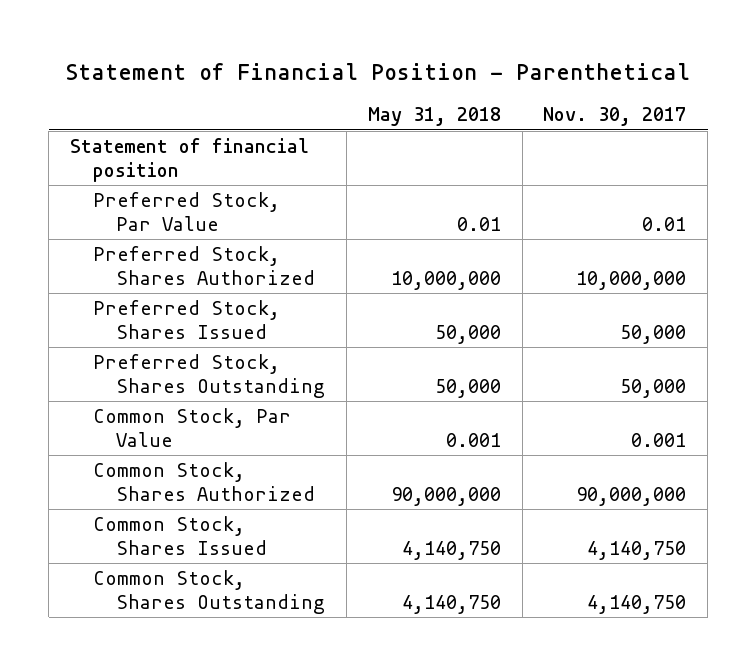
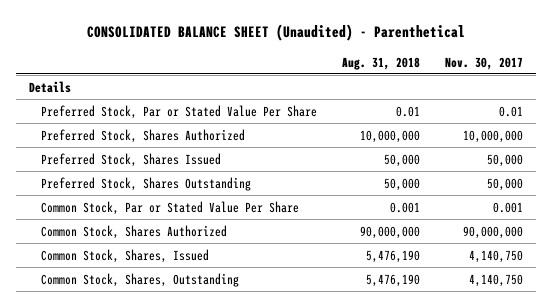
[65,62,691,80] Statement of Financial Position - Parenthetical -> [86,23,465,41] CONSOLIDATED BALANCE SHEET (Unaudited) - Parenthetical
[367,107,501,127] May 31, 2018 -> none
none -> [341,56,420,70] Aug. 31, 2018
[69,137,309,182] Statement of financial position -> none
none -> [28,80,71,93] Details
[93,191,281,231] Preferred Stock, Par Value -> [40,104,317,119] Preferred Stock, Par or Stated Value Per Share
[93,407,292,447] Common Stock, Par Value -> [40,200,299,215] Common Stock, Par or Stated Value Per Share
[93,515,268,555] Common Stock, Shares Issued -> [40,248,209,263] Common Stock, Shares, Issued
[93,569,326,614] Common Stock, Shares Outstanding -> [40,272,239,287] Common Stock, Shares, Outstanding

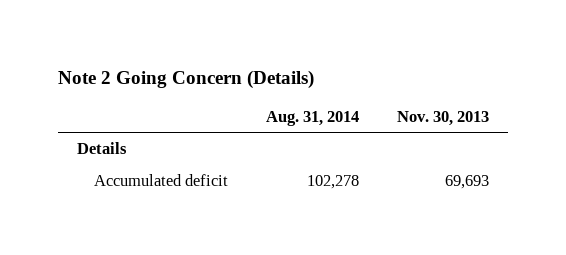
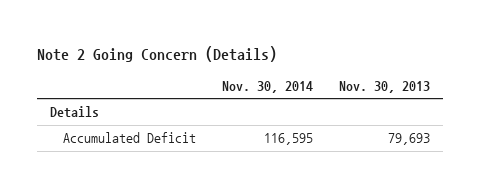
[266,110,360,126] Aug. 31, 2014 -> none
none -> [222,80,314,93] Nov. 30, 2014
[94,174,229,187] Accumulated deficit -> [63,132,197,144] Accumulated Deficit
[445,175,490,190] 69,693 -> [388,133,431,146] 79,693

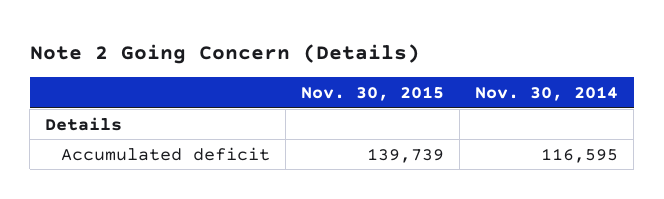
[339,80,431,93] Nov. 30, 2013 -> none
none -> [301,85,445,101] Nov. 30, 2015
[63,132,197,144] Accumulated Deficit -> [60,146,270,161] Accumulated deficit

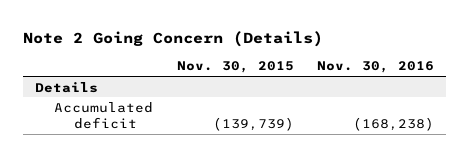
[475,85,619,101] Nov. 30, 2014 -> none
none -> [317,61,435,74] Nov. 30, 2016
[367,147,445,163] 139,739 -> [212,117,294,132] (139,739)

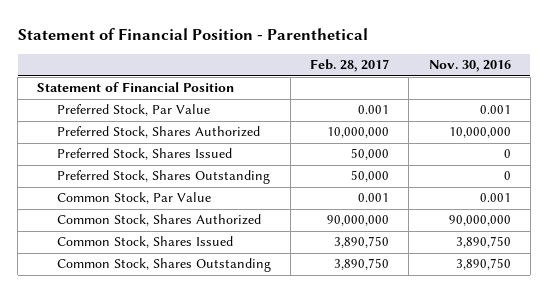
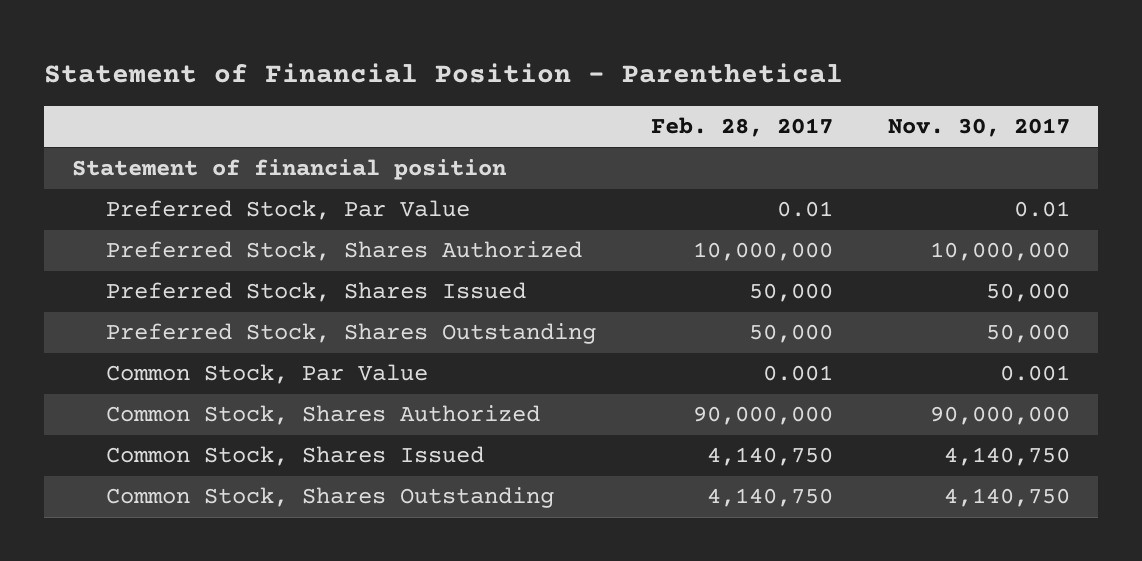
[428,60,511,73] Nov. 30, 2016 -> none
none -> [888,118,1071,138] Nov. 30, 2017
[37,82,235,93] Statement of Financial Position -> [71,159,507,181] Statement of financial position
[358,105,390,115] 0.001 -> [777,201,834,218] 0.01
[334,236,390,249] 3,890,750 -> [707,447,834,467] 4,140,750
[334,258,390,271] 3,890,750 -> [707,488,834,508] 4,140,750

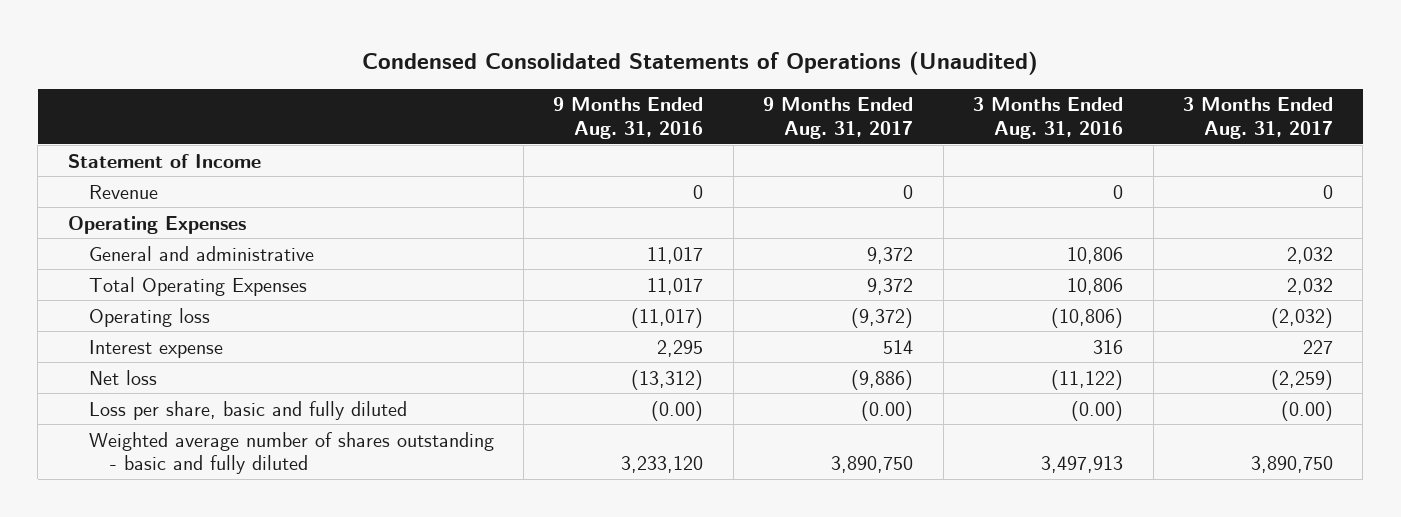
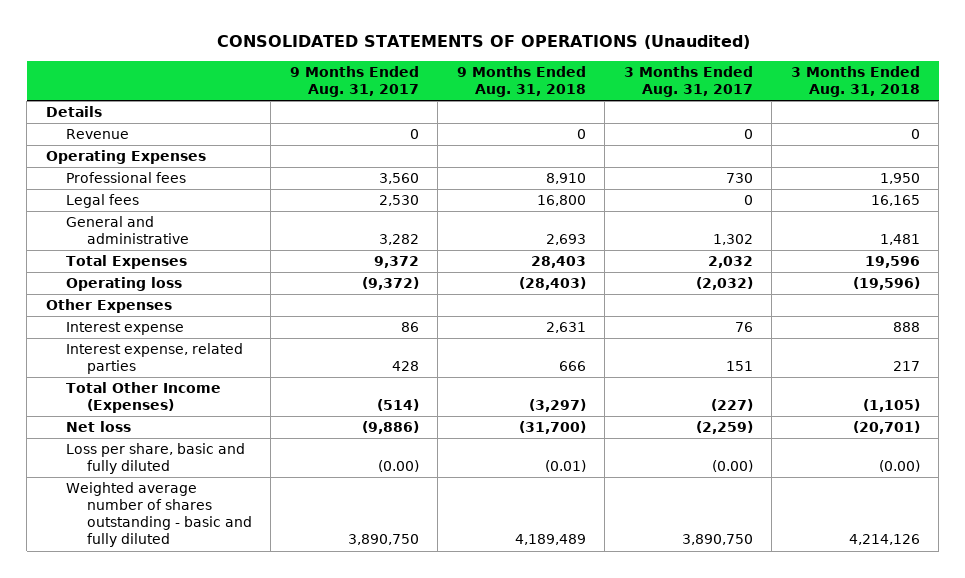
[362,50,1039,75] Condensed Consolidated Statements of Operations (Unaudited) -> [216,35,750,50] CONSOLIDATED STATEMENTS OF OPERATIONS (Unaudited)
[553,97,704,139] 9 Months Ended Aug. 31, 2016 -> none
[973,97,1124,139] 3 Months Ended Aug. 31, 2016 -> none
none -> [456,65,586,97] 9 Months Ended Aug. 31, 2018
none -> [790,65,920,97] 3 Months Ended Aug. 31, 2018
[67,153,261,168] Statement of Income -> none
none -> [45,106,102,118] Details
none -> [66,172,187,184] Professional fees
none -> [66,194,140,209] Legal fees
[867,246,914,264] 9,372 -> [378,234,419,246] 3,282
[1286,246,1333,264] 2,032 -> [712,234,753,246] 1,302
[88,276,307,296] Total Operating Expenses -> [66,255,188,270] Total Expenses
none -> [45,299,172,314] Other Expenses
[883,339,914,354] 514 -> [400,322,419,333] 86
[1302,339,1333,354] 227 -> [734,322,753,333] 76
none -> [66,343,244,375] Interest expense, related parties
none -> [66,382,222,414] Total Other Income (Expenses)

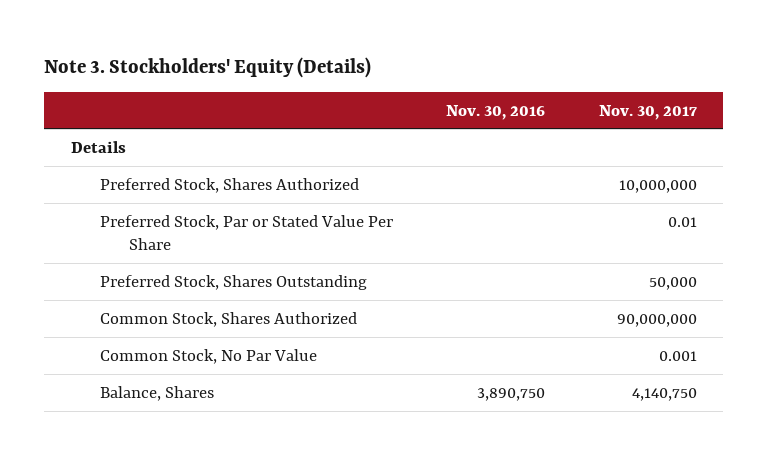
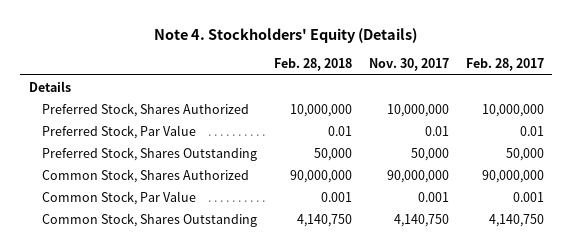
[43,57,371,79] Note 3. Stockholders' Equity (Details) -> [154,27,418,43] Note 4. Stockholders' Equity (Details)
[446,104,546,120] Nov. 30, 2016 -> none
none -> [273,58,352,72] Feb. 28, 2018
none -> [465,58,544,72] Feb. 28, 2017
[99,214,393,251] Preferred Stock, Par or Stated Value Per Share -> [41,124,196,139] Preferred Stock, Par Value
[99,348,317,364] Common Stock, No Par Value -> [41,190,196,205] Common Stock, Par Value
[99,385,214,401] Balance, Shares -> [41,212,257,227] Common Stock, Shares Outstanding

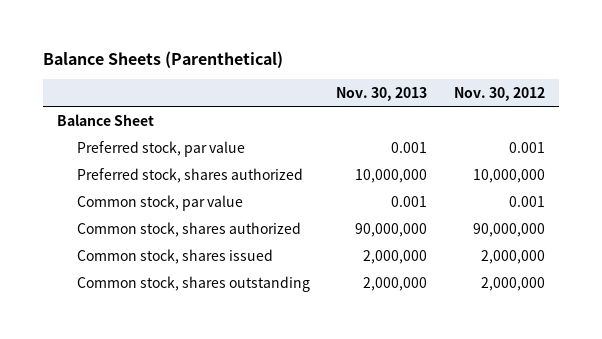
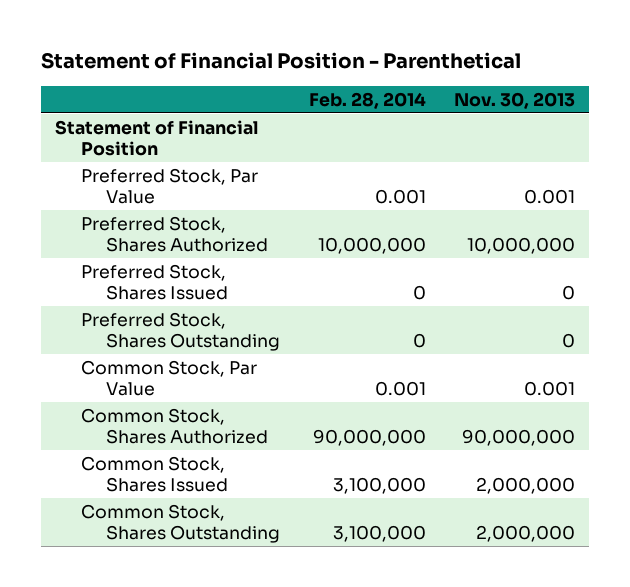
[43,50,284,68] Balance Sheets (Parenthetical) -> [41,52,522,70] Statement of Financial Position - Parenthetical
[454,86,546,101] Nov. 30, 2012 -> none
none -> [308,91,426,109] Feb. 28, 2014
[56,113,154,126] Balance Sheet -> none
none -> [55,119,260,157] Statement of Financial Position
[76,140,245,157] Preferred stock, par value -> [80,167,258,205] Preferred Stock, Par Value
[76,167,303,183] Preferred stock, shares authorized -> [80,215,269,253] Preferred Stock, Shares Authorized
none -> [80,263,229,301] Preferred Stock, Shares Issued
none -> [80,311,281,352] Preferred Stock, Shares Outstanding
[76,194,243,211] Common stock, par value -> [80,359,257,397] Common Stock, Par Value
[76,221,301,237] Common stock, shares authorized -> [80,407,269,445] Common Stock, Shares Authorized
[76,248,273,264] Common stock, shares issued -> [80,455,229,493] Common Stock, Shares Issued
[76,275,310,292] Common stock, shares outstanding -> [80,503,281,544] Common Stock, Shares Outstanding

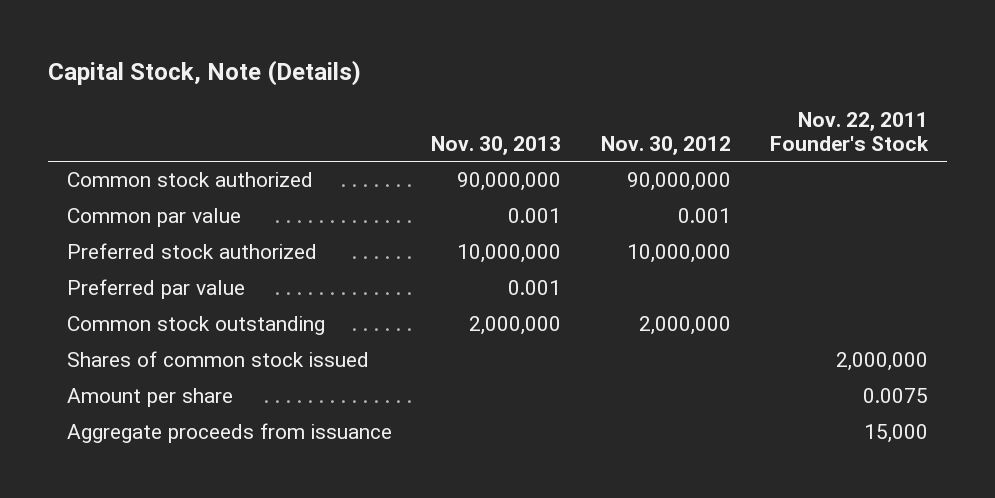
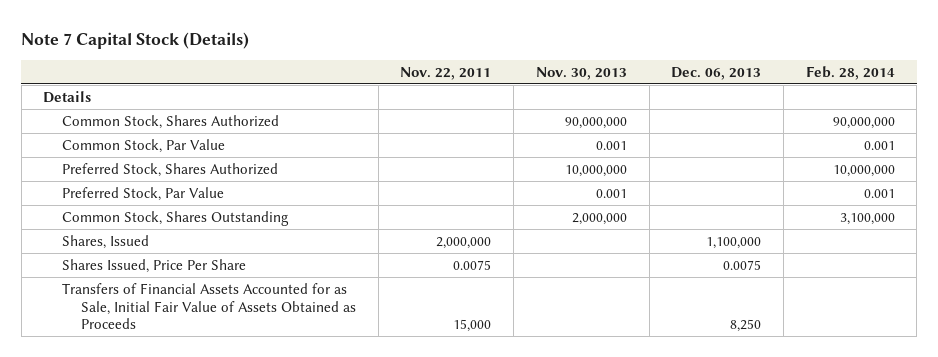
[47,60,361,87] Capital Stock, Note (Details) -> [21,31,250,49] Note 7 Capital Stock (Details)
[600,135,731,155] Nov. 30, 2012 -> none
[769,111,929,151] Nov. 22, 2011 Founder's Stock -> none
none -> [400,66,492,80] Nov. 22, 2011
none -> [671,66,762,80] Dec. 06, 2013
none -> [805,65,895,80] Feb. 28, 2014
[67,423,393,444] Aggregate proceeds from issuance -> none
none -> [43,90,92,103] Details
[67,172,314,188] Common stock authorized -> [62,114,280,129] Common Stock, Shares Authorized
[67,208,242,228] Common par value -> [62,138,226,153] Common Stock, Par Value
[67,243,318,260] Preferred stock authorized -> [62,162,279,177] Preferred Stock, Shares Authorized
[67,279,246,300] Preferred par value -> [62,186,225,201] Preferred Stock, Par Value
[67,316,326,336] Common stock outstanding -> [62,210,290,226] Common Stock, Shares Outstanding
[67,351,370,368] Shares of common stock issued -> [62,234,150,249] Shares, Issued
[67,388,234,408] Amount per share -> [62,258,247,273] Shares Issued, Price Per Share
none -> [62,282,357,330] Transfers of Financial Assets Accounted for as Sale, Initial Fair Value of Assets Obtained as Proceeds

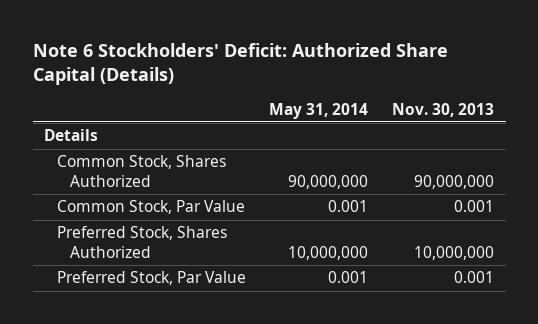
[21,31,250,49] Note 7 Capital Stock (Details) -> [32,42,448,85] Note 6 Stockholders' Deficit: Authorized Share Capital (Details)
[400,66,492,80] Nov. 22, 2011 -> none
[671,66,762,80] Dec. 06, 2013 -> none
[805,65,895,80] Feb. 28, 2014 -> none
none -> [269,102,369,119] May 31, 2014
[62,210,290,226] Common Stock, Shares Outstanding -> none
[62,234,150,249] Shares, Issued -> none
[62,258,247,273] Shares Issued, Price Per Share -> none
[62,282,357,330] Transfers of Financial Assets Accounted for as Sale, Initial Fair Value of Assets Obtained as Proceeds -> none

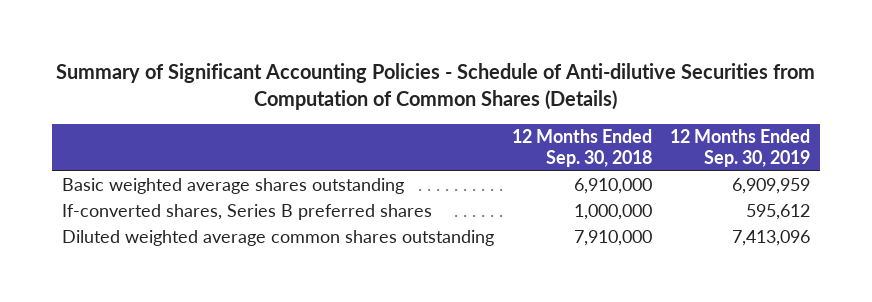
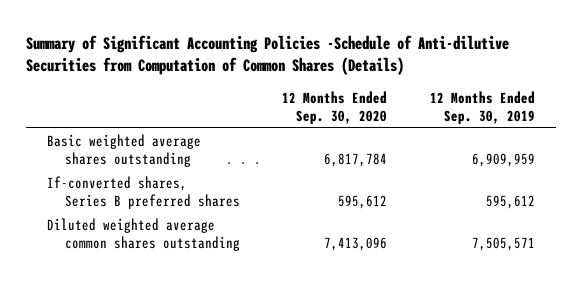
[55,63,815,111] Summary of Significant Accounting Policies - Schedule of Anti-dilutive Securities from Computation of Common Shares (Details) -> [25,34,509,76] Summary of Significant Accounting Policies -Schedule of Anti-dilutive Securities from Computation of Common Shares (Details)
[511,128,652,168] 12 Months Ended Sep. 30, 2018 -> none
none -> [282,90,388,125] 12 Months Ended Sep. 30, 2020
[732,230,811,247] 7,413,096 -> [471,237,535,252] 7,505,571

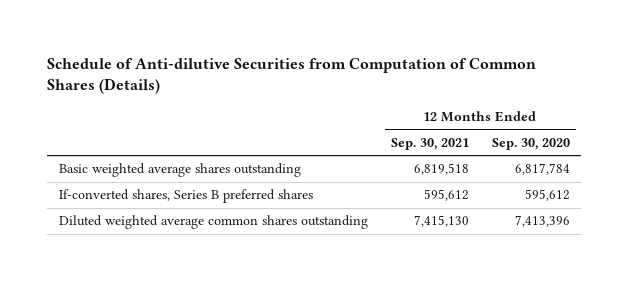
[25,34,509,76] Summary of Significant Accounting Policies -Schedule of Anti-dilutive Securities from Computation of Common Shares (Details) -> [47,57,537,95] Schedule of Anti-dilutive Securities from Computation of Common Shares (Details)
[429,90,535,125] 12 Months Ended Sep. 30, 2019 -> none
none -> [390,138,469,151] Sep. 30, 2021
[324,237,388,252] 7,413,096 -> [514,215,570,228] 7,413,396

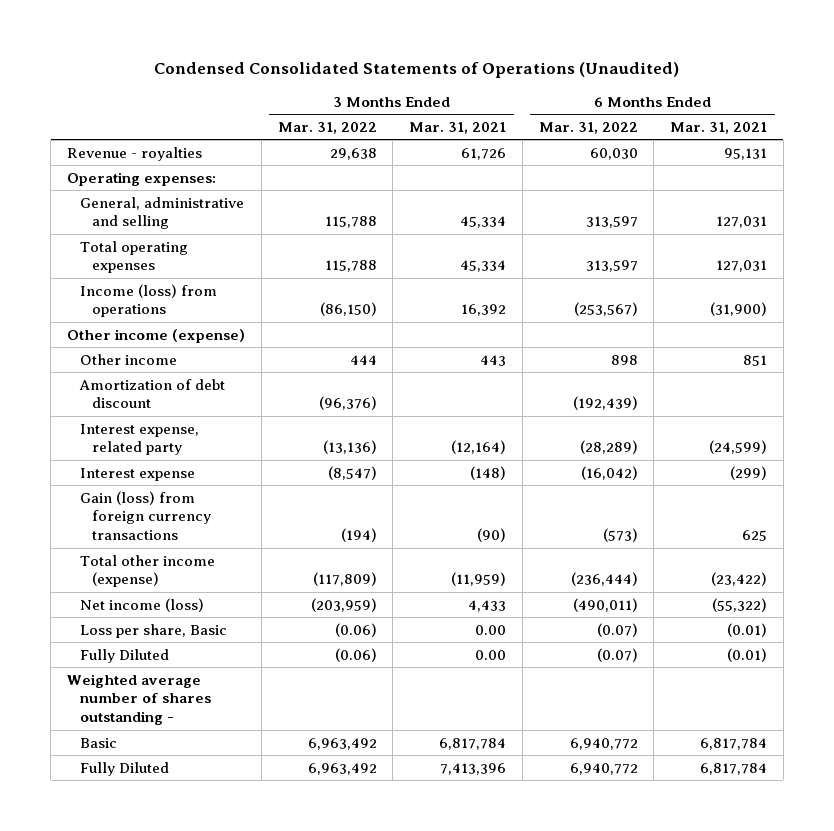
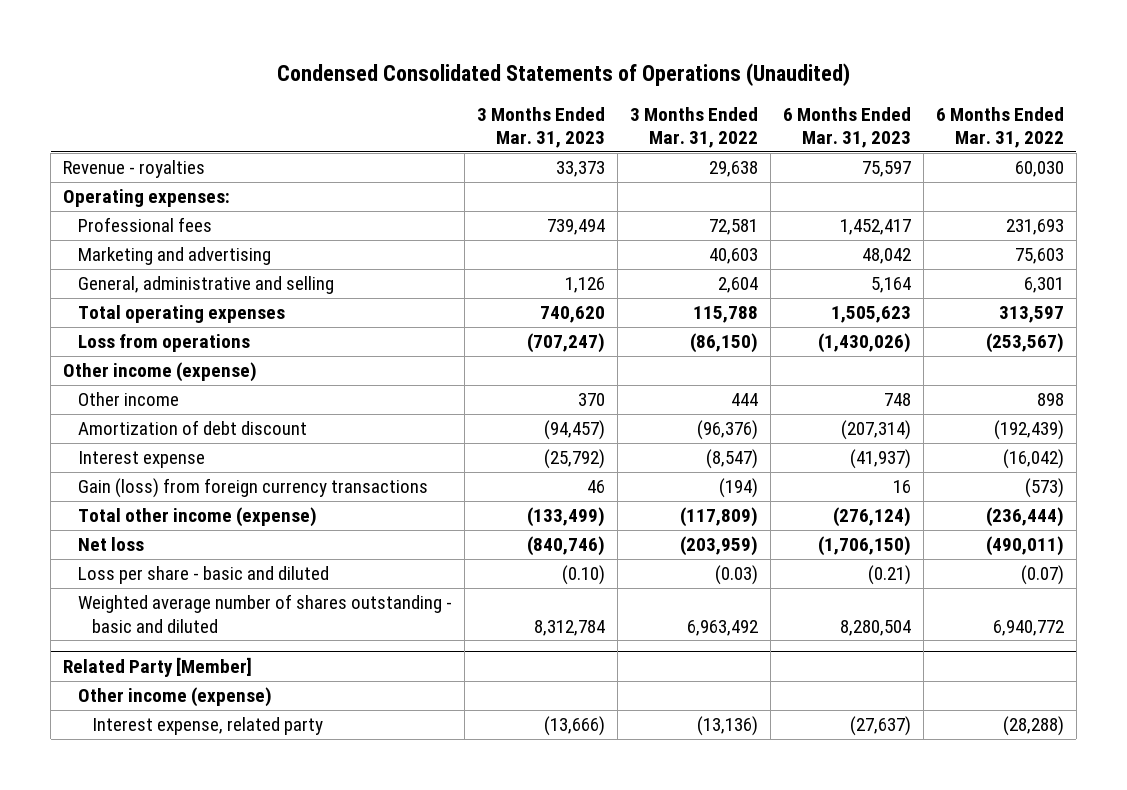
[409,121,507,134] Mar. 31, 2021 -> none
[669,121,767,134] Mar. 31, 2021 -> none
none -> [476,106,605,149] 3 Months Ended Mar. 31, 2023
none -> [782,106,911,149] 6 Months Ended Mar. 31, 2023
none -> [77,217,212,233] Professional fees
none -> [77,247,271,266] Marketing and advertising
[324,216,377,229] 115,788 -> [717,277,758,294] 2,604
[585,216,638,229] 313,597 -> [1023,277,1064,294] 6,301
[79,283,217,318] Income (loss) from operations -> [77,334,250,353] Loss from operations
[79,423,199,456] Interest expense, related party -> none
[79,648,169,663] Fully Diluted -> none
[67,673,211,726] Weighted average number of shares outstanding - -> none
[79,761,169,776] Fully Diluted -> none
[79,597,204,612] Net income (loss) -> [77,537,144,552] Net loss
[79,623,227,638] Loss per share, Basic -> [77,566,329,585] Loss per share - basic and diluted
[334,622,377,637] (0.06) -> [714,565,758,586] (0.03)
[79,737,117,748] Basic -> [77,594,452,633] Weighted average number of shares outstanding - basic and diluted
none -> [63,656,253,677] Related Party [Member]
none -> [77,687,272,708] Other income (expense)
none -> [92,717,324,736] Interest expense, related party

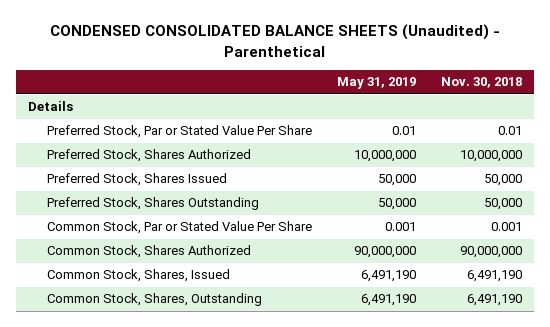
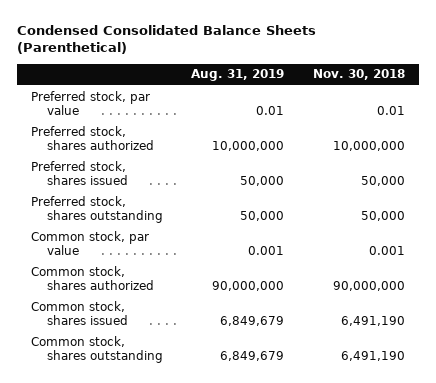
[49,24,500,57] CONDENSED CONSOLIDATED BALANCE SHEETS (Unaudited) - Parenthetical -> [16,24,316,55] Condensed Consolidated Balance Sheets (Parenthetical)
[336,77,416,90] May 31, 2019 -> none
none -> [191,69,285,82] Aug. 31, 2019
[28,101,74,112] Details -> none
[46,125,312,139] Preferred Stock, Par or Stated Value Per Share -> [31,90,151,115] Preferred stock, par value
[46,149,251,163] Preferred Stock, Shares Authorized -> [31,125,154,150] Preferred stock, shares authorized
[46,173,227,187] Preferred Stock, Shares Issued -> [31,160,128,185] Preferred stock, shares issued
[46,197,259,211] Preferred Stock, Shares Outstanding -> [31,195,163,223] Preferred stock, shares outstanding
[46,221,312,235] Common Stock, Par or Stated Value Per Share -> [31,230,150,255] Common stock, par value
[46,245,251,259] Common Stock, Shares Authorized -> [31,265,154,290] Common stock, shares authorized
[46,269,230,283] Common Stock, Shares, Issued -> [31,300,128,325] Common stock, shares issued
[46,293,262,307] Common Stock, Shares, Outstanding -> [31,335,163,363] Common stock, shares outstanding

